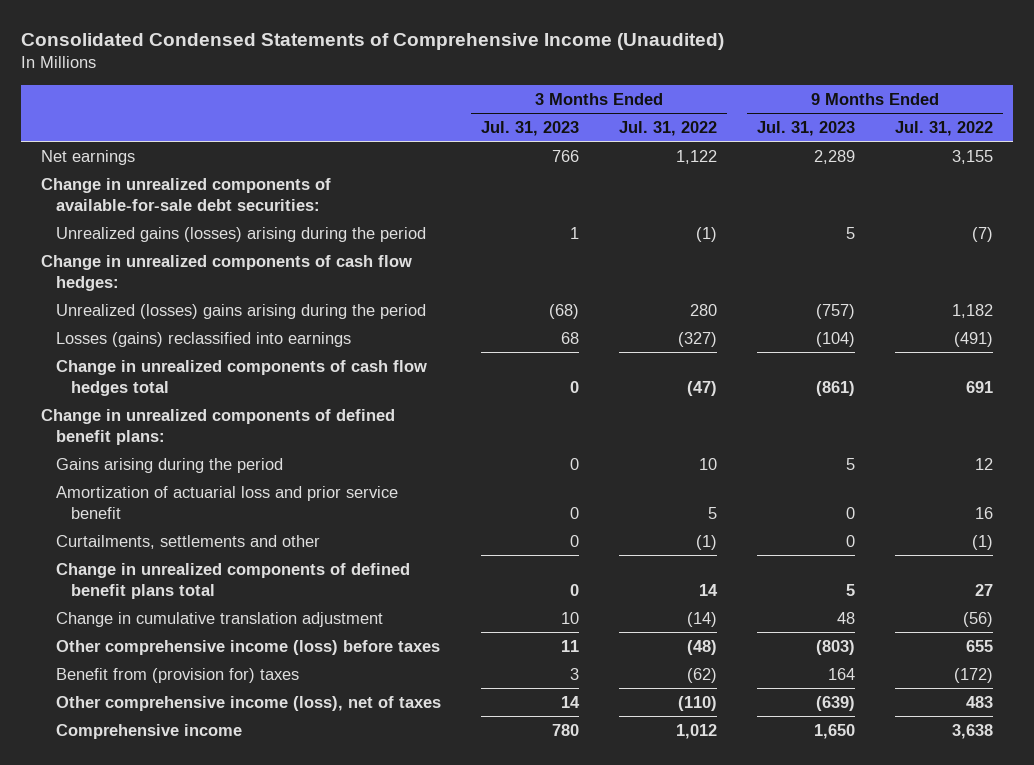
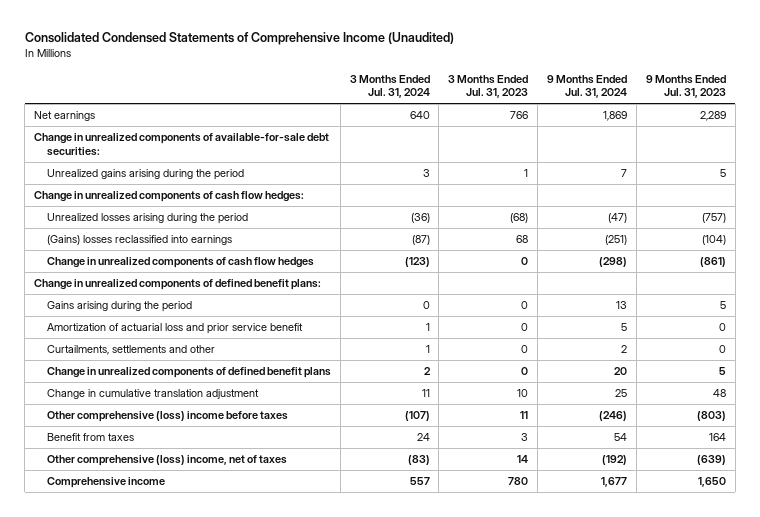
[618,121,717,137] Jul. 31, 2022 -> none
[895,121,994,137] Jul. 31, 2022 -> none
none -> [349,74,430,99] 3 Months Ended Jul. 31, 2024
none -> [547,74,628,99] 9 Months Ended Jul. 31, 2024
[55,226,426,242] Unrealized gains (losses) arising during the period -> [46,169,244,181] Unrealized gains arising during the period
[55,303,426,319] Unrealized (losses) gains arising during the period -> [46,213,248,225] Unrealized losses arising during the period
[55,331,351,347] Losses (gains) reclassified into earnings -> [46,235,232,246] (Gains) losses reclassified into earnings
[55,359,427,396] Change in unrealized components of cash flow hedges total -> [46,257,314,269] Change in unrealized components of cash flow hedges
[55,562,410,599] Change in unrealized components of defined benefit plans total -> [46,367,331,379] Change in unrealized components of defined benefit plans
[55,639,440,655] Other comprehensive income (loss) before taxes -> [46,411,288,423] Other comprehensive (loss) income before taxes
[55,667,299,683] Benefit from (provision for) taxes -> [46,433,134,442] Benefit from taxes
[55,695,441,711] Other comprehensive income (loss), net of taxes -> [46,455,287,467] Other comprehensive (loss) income, net of taxes

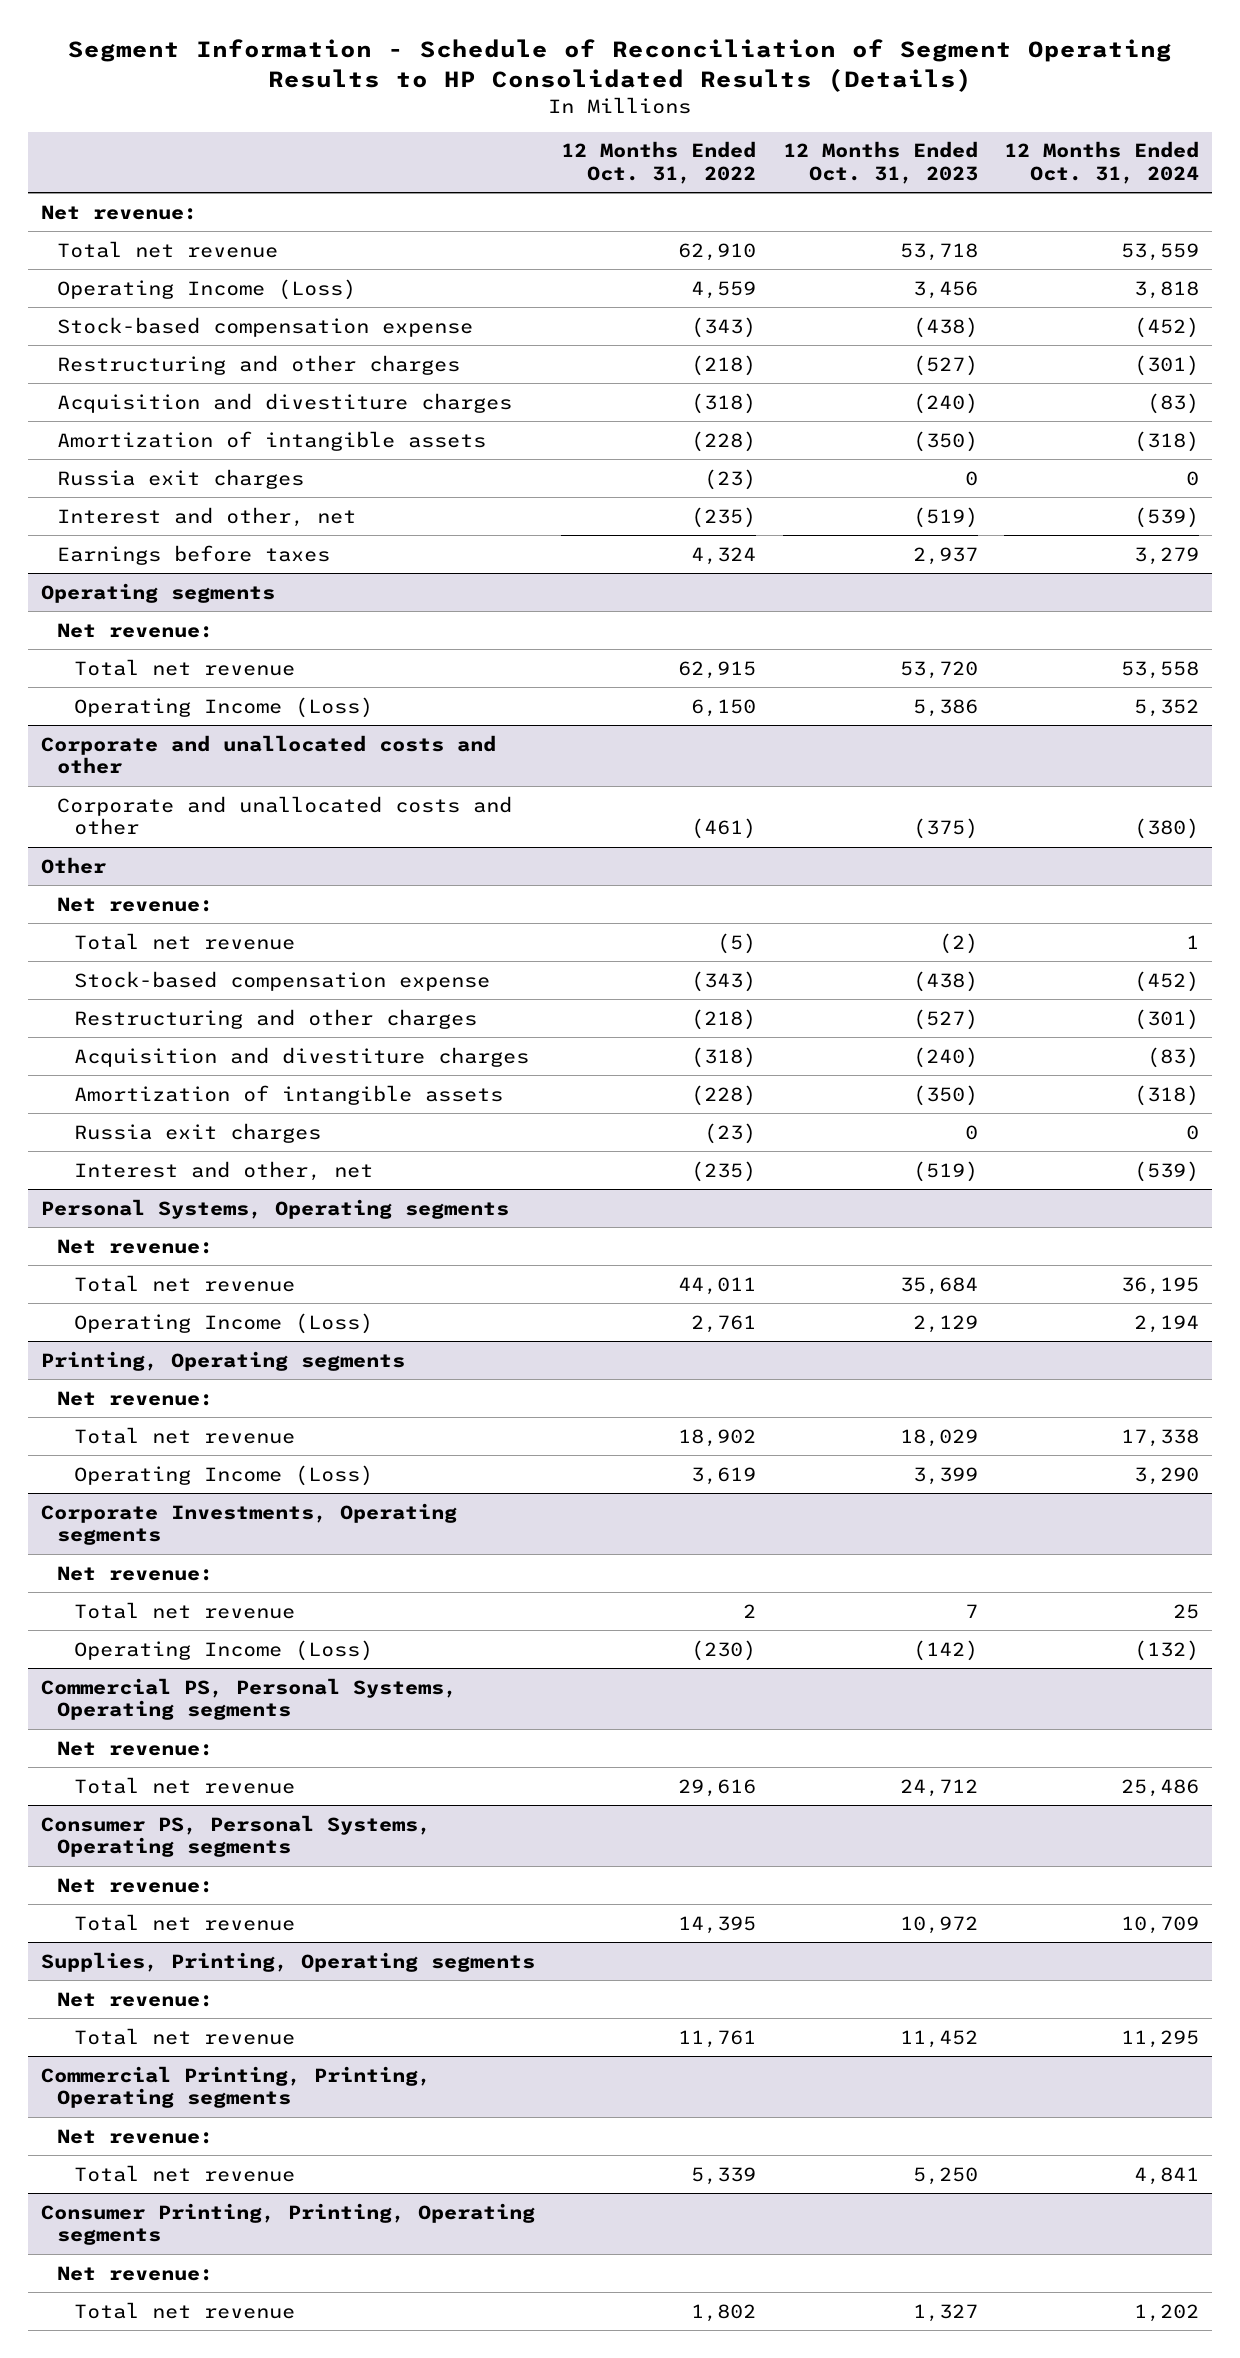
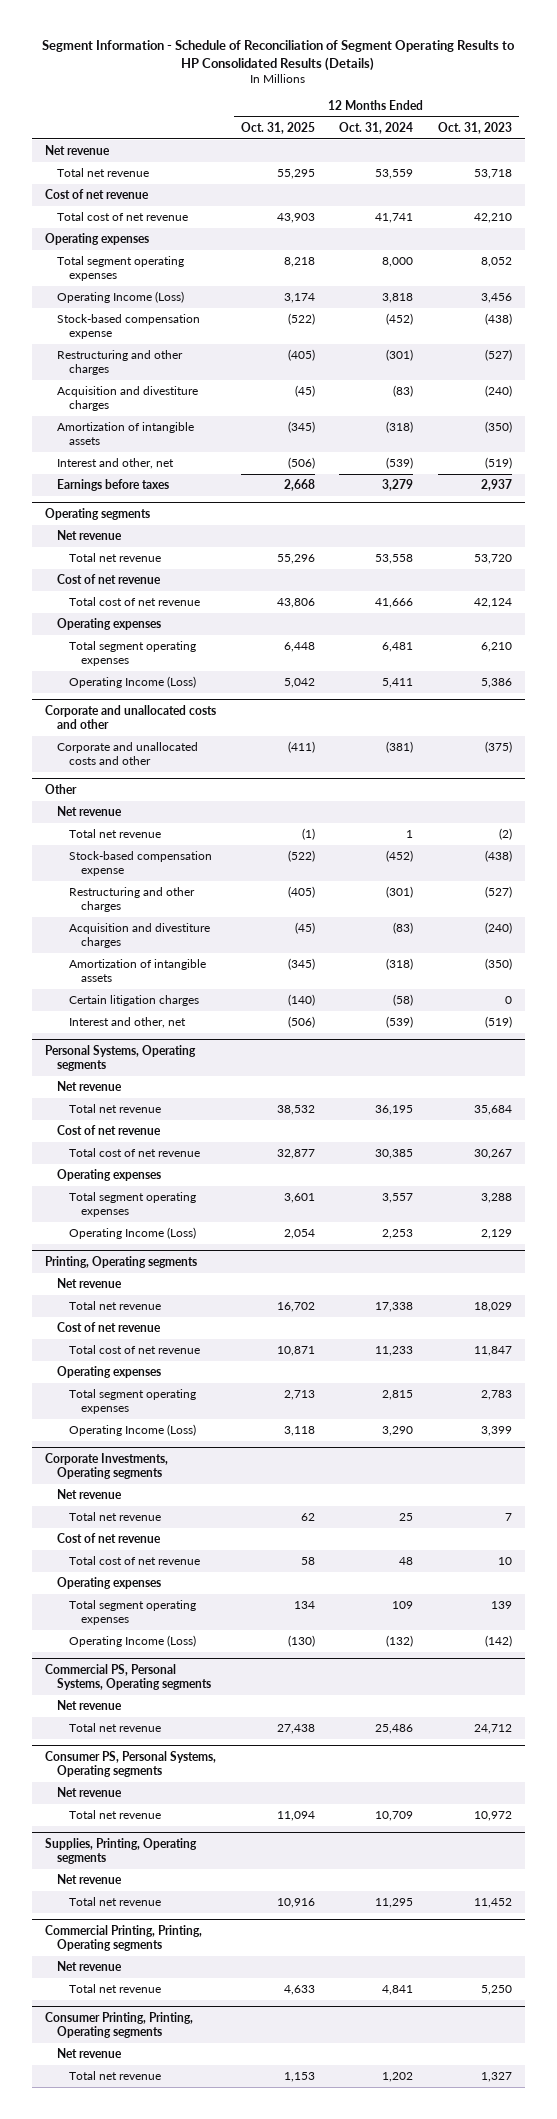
[561,141,757,185] 12 Months Ended Oct. 31, 2022 -> none
none -> [240,121,315,134] Oct. 31, 2025
[41,204,198,220] Net revenue: -> [44,145,110,156] Net revenue
none -> [44,189,149,200] Cost of net revenue
none -> [56,212,188,222] Total cost of net revenue
none -> [44,233,149,246] Operating expenses
none -> [56,256,184,281] Total segment operating expenses
[57,468,305,489] Russia exit charges -> none
[57,622,214,638] Net revenue: -> [56,530,122,541] Net revenue
none -> [56,574,161,585] Cost of net revenue
none -> [68,597,200,607] Total cost of net revenue
none -> [56,618,161,631] Operating expenses
none -> [68,641,196,666] Total segment operating expenses
[1134,698,1200,717] 5,352 -> [382,678,414,689] 5,411
[1134,818,1200,840] (380) -> [386,741,414,754] (381)
[57,896,214,912] Net revenue: -> [56,806,122,817] Net revenue
[73,1122,321,1143] Russia exit charges -> [68,995,199,1007] Certain litigation charges
[1186,1124,1200,1140] 0 -> [393,994,414,1007] (58)
[57,1238,214,1254] Net revenue: -> [56,1081,122,1092] Net revenue
none -> [56,1125,161,1136] Cost of net revenue
none -> [68,1148,200,1158] Total cost of net revenue
none -> [56,1169,161,1182] Operating expenses
none -> [68,1192,196,1217] Total segment operating expenses
[1134,1314,1200,1333] 2,194 -> [382,1229,414,1240] 2,253
[57,1390,214,1406] Net revenue: -> [56,1278,122,1289] Net revenue
none -> [56,1322,161,1333] Cost of net revenue
none -> [68,1345,200,1355] Total cost of net revenue
none -> [56,1366,161,1379] Operating expenses
none -> [68,1389,196,1414] Total segment operating expenses
[57,1565,214,1581] Net revenue: -> [56,1489,122,1500] Net revenue
none -> [56,1533,161,1544] Cost of net revenue
none -> [68,1556,200,1566] Total cost of net revenue
none -> [56,1577,161,1590] Operating expenses
none -> [68,1600,196,1625] Total segment operating expenses
[57,1740,214,1756] Net revenue: -> [56,1700,122,1711] Net revenue
[57,1877,214,1893] Net revenue: -> [56,1787,122,1798] Net revenue
[57,1991,214,2007] Net revenue: -> [56,1874,122,1885] Net revenue
[57,2128,214,2144] Net revenue: -> [56,1961,122,1972] Net revenue
[57,2265,214,2281] Net revenue: -> [56,2048,122,2059] Net revenue

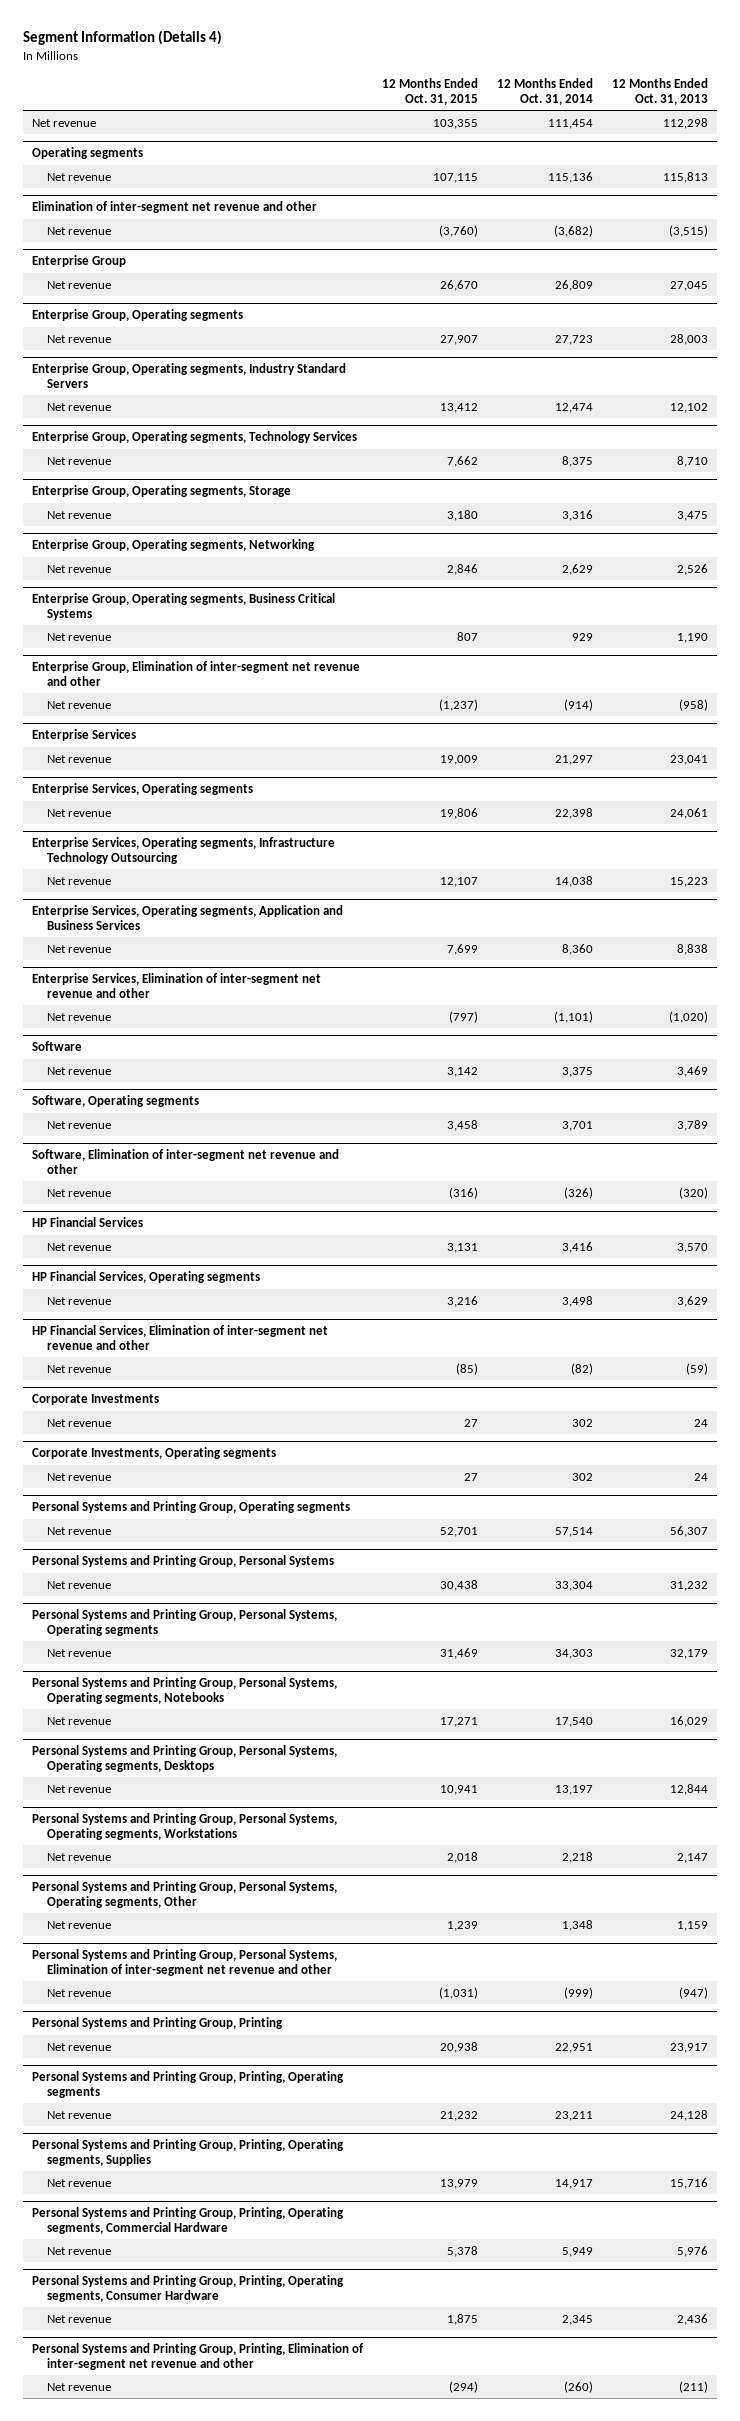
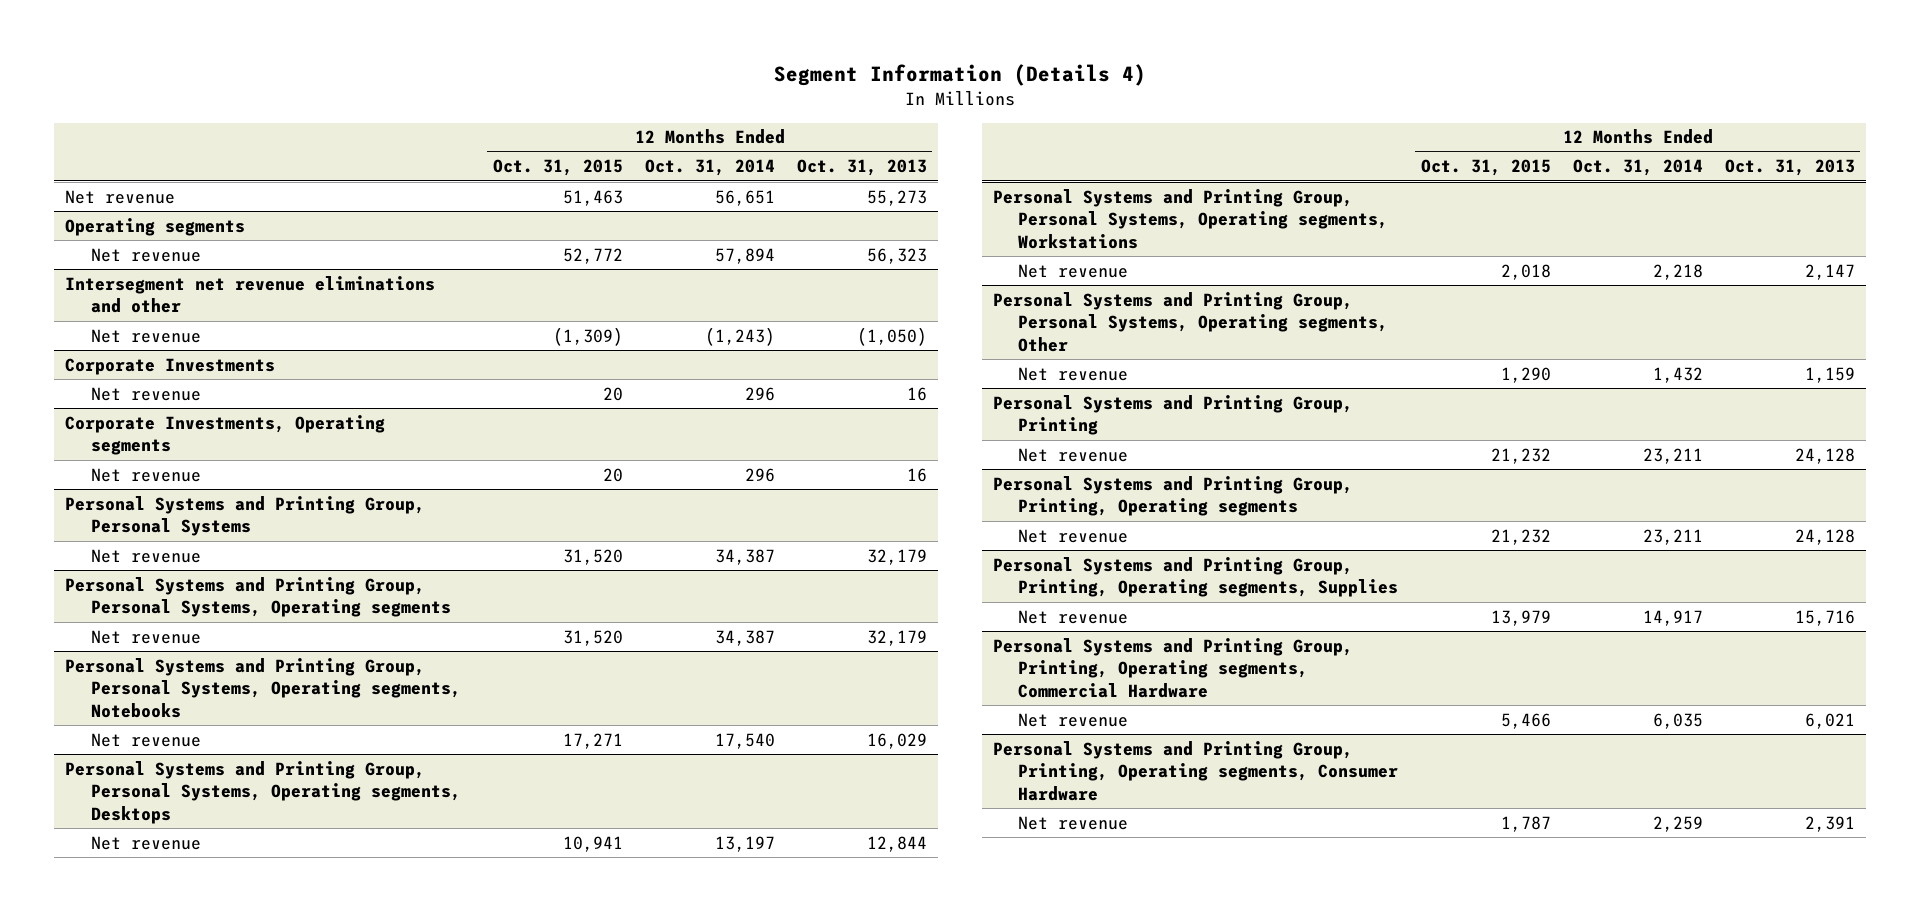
[433,118,479,129] 103,355 -> [562,189,623,206] 51,463
[547,118,593,129] 111,454 -> [714,189,775,206] 56,651
[662,117,708,129] 112,298 -> [866,189,927,206] 55,273
[32,255,127,268] Enterprise Group -> none
[46,280,111,289] Net revenue -> none
[32,309,244,322] Enterprise Group, Operating segments -> none
[46,334,111,343] Net revenue -> none
[32,363,347,388] Enterprise Group, Operating segments, Industry Standard Servers -> none
[46,402,111,411] Net revenue -> none
[32,431,358,444] Enterprise Group, Operating segments, Technology Services -> none
[46,456,111,465] Net revenue -> none
[32,485,292,498] Enterprise Group, Operating segments, Storage -> none
[46,510,111,519] Net revenue -> none
[32,539,316,552] Enterprise Group, Operating segments, Networking -> none
[46,564,111,573] Net revenue -> none
[32,593,336,620] Enterprise Group, Operating segments, Business Critical Systems -> none
[46,632,111,641] Net revenue -> none
[32,661,361,686] Enterprise Group, Elimination of inter-segment net revenue and other -> none
[46,700,111,709] Net revenue -> none
[32,729,137,742] Enterprise Services -> none
[46,754,111,763] Net revenue -> none
[32,783,254,796] Enterprise Services, Operating segments -> none
[46,808,111,817] Net revenue -> none
[32,837,336,864] Enterprise Services, Operating segments, Infrastructure Technology Outsourcing -> none
[46,876,111,885] Net revenue -> none
[32,905,344,930] Enterprise Services, Operating segments, Application and Business Services -> none
[46,944,111,953] Net revenue -> none
[32,973,322,998] Enterprise Services, Elimination of inter-segment net revenue and other -> none
[46,1012,111,1021] Net revenue -> none
[32,1041,83,1052] Software -> none
[46,1066,111,1075] Net revenue -> none
[32,1095,200,1108] Software, Operating segments -> none
[46,1120,111,1129] Net revenue -> none
[32,1149,340,1174] Software, Elimination of inter-segment net revenue and other -> none
[46,1188,111,1197] Net revenue -> none
[32,1217,144,1228] HP Financial Services -> none
[46,1242,111,1251] Net revenue -> none
[32,1271,261,1284] HP Financial Services, Operating segments -> none
[46,1296,111,1305] Net revenue -> none
[32,1325,329,1350] HP Financial Services, Elimination of inter-segment net revenue and other -> none
[46,1364,111,1373] Net revenue -> none
[433,172,479,183] 107,115 -> [562,247,623,264] 52,772
[547,171,593,183] 115,136 -> [714,247,775,264] 57,894
[662,171,708,183] 115,813 -> [866,247,927,264] 56,323
[32,201,318,214] Elimination of inter-segment net revenue and other -> [65,275,436,314] Intersegment net revenue eliminations and other
[439,224,479,237] (3,760) -> [552,326,623,346] (1,309)
[553,224,593,237] (3,682) -> [704,326,775,346] (1,243)
[668,224,708,237] (3,515) -> [856,326,927,346] (1,050)
[464,1418,479,1427] 27 -> [602,386,623,401] 20
[571,1418,593,1427] 302 -> [744,386,775,401] 296
[693,1418,708,1427] 24 -> [906,386,927,401] 16
[32,1501,351,1514] Personal Systems and Printing Group, Operating segments -> none
[46,1526,111,1535] Net revenue -> none
[464,1472,479,1481] 27 -> [602,467,623,482] 20
[571,1472,593,1481] 302 -> [744,467,775,482] 296
[693,1472,708,1481] 24 -> [906,467,927,482] 16
[440,1579,479,1591] 30,438 -> [562,548,623,565] 31,520
[554,1580,593,1591] 33,304 -> [714,548,775,565] 34,387
[669,1580,708,1591] 31,232 -> [866,548,927,565] 32,179
[440,1647,479,1659] 31,469 -> [562,629,623,646] 31,520
[554,1648,593,1659] 34,303 -> [714,629,775,646] 34,387
[32,1949,338,1976] Personal Systems and Printing Group, Personal Systems, Elimination of inter-segment net revenue and other -> none
[46,1988,111,1997] Net revenue -> none
[447,1920,479,1931] 1,239 -> [1500,366,1551,383] 1,290
[561,1919,593,1931] 1,348 -> [1652,366,1703,383] 1,432
[440,2041,479,2053] 20,938 -> [1490,447,1551,464] 21,232
[554,2042,593,2053] 22,951 -> [1642,447,1703,464] 23,211
[669,2042,708,2053] 23,917 -> [1794,447,1855,464] 24,128
[447,2245,479,2257] 5,378 -> [1500,712,1551,729] 5,466
[561,2246,593,2257] 5,949 -> [1652,712,1703,729] 6,035
[676,2245,708,2257] 5,976 -> [1804,712,1855,729] 6,021
[32,2343,365,2370] Personal Systems and Printing Group, Printing, Elimination of inter-segment net revenue and other -> none
[46,2382,111,2391] Net revenue -> none
[447,2313,479,2325] 1,875 -> [1500,815,1551,832] 1,787
[561,2314,593,2325] 2,345 -> [1652,815,1703,832] 2,259
[676,2313,708,2325] 2,436 -> [1804,815,1855,832] 2,391

